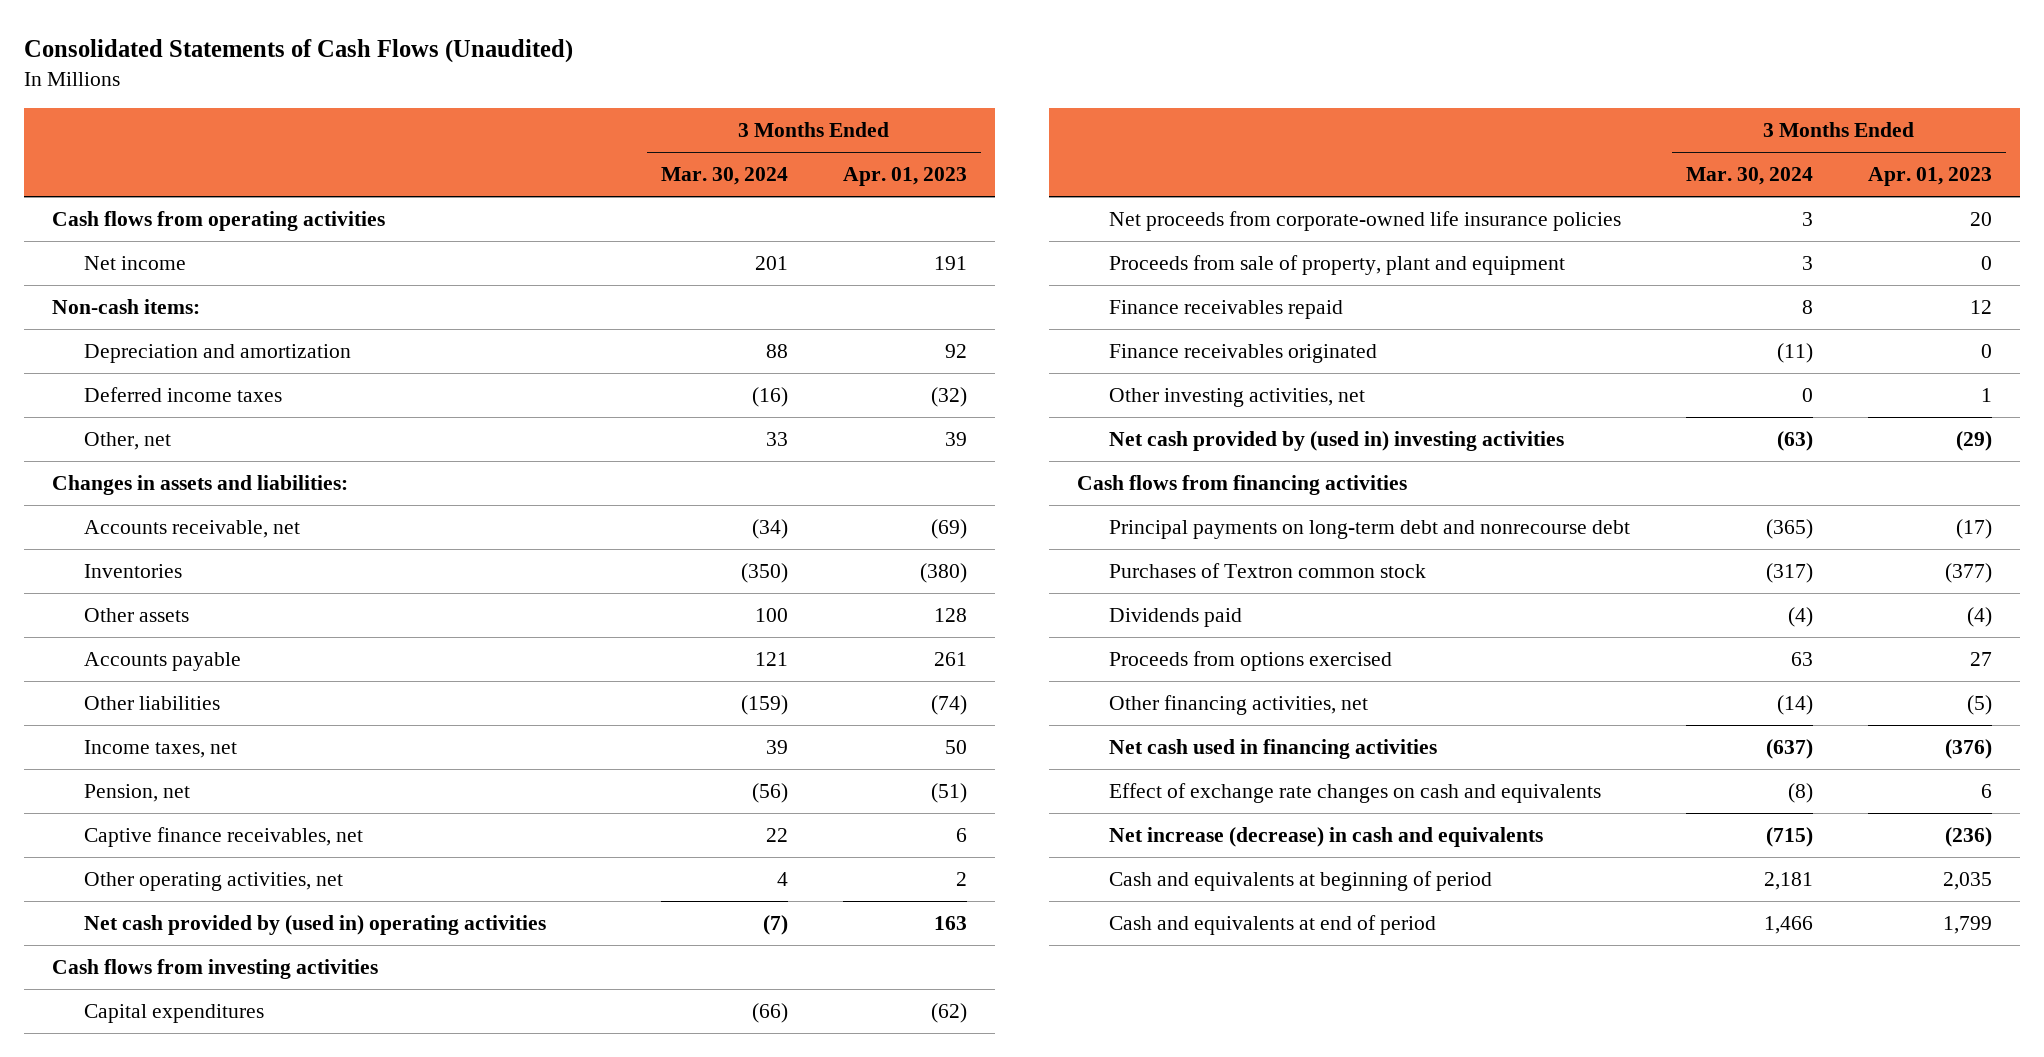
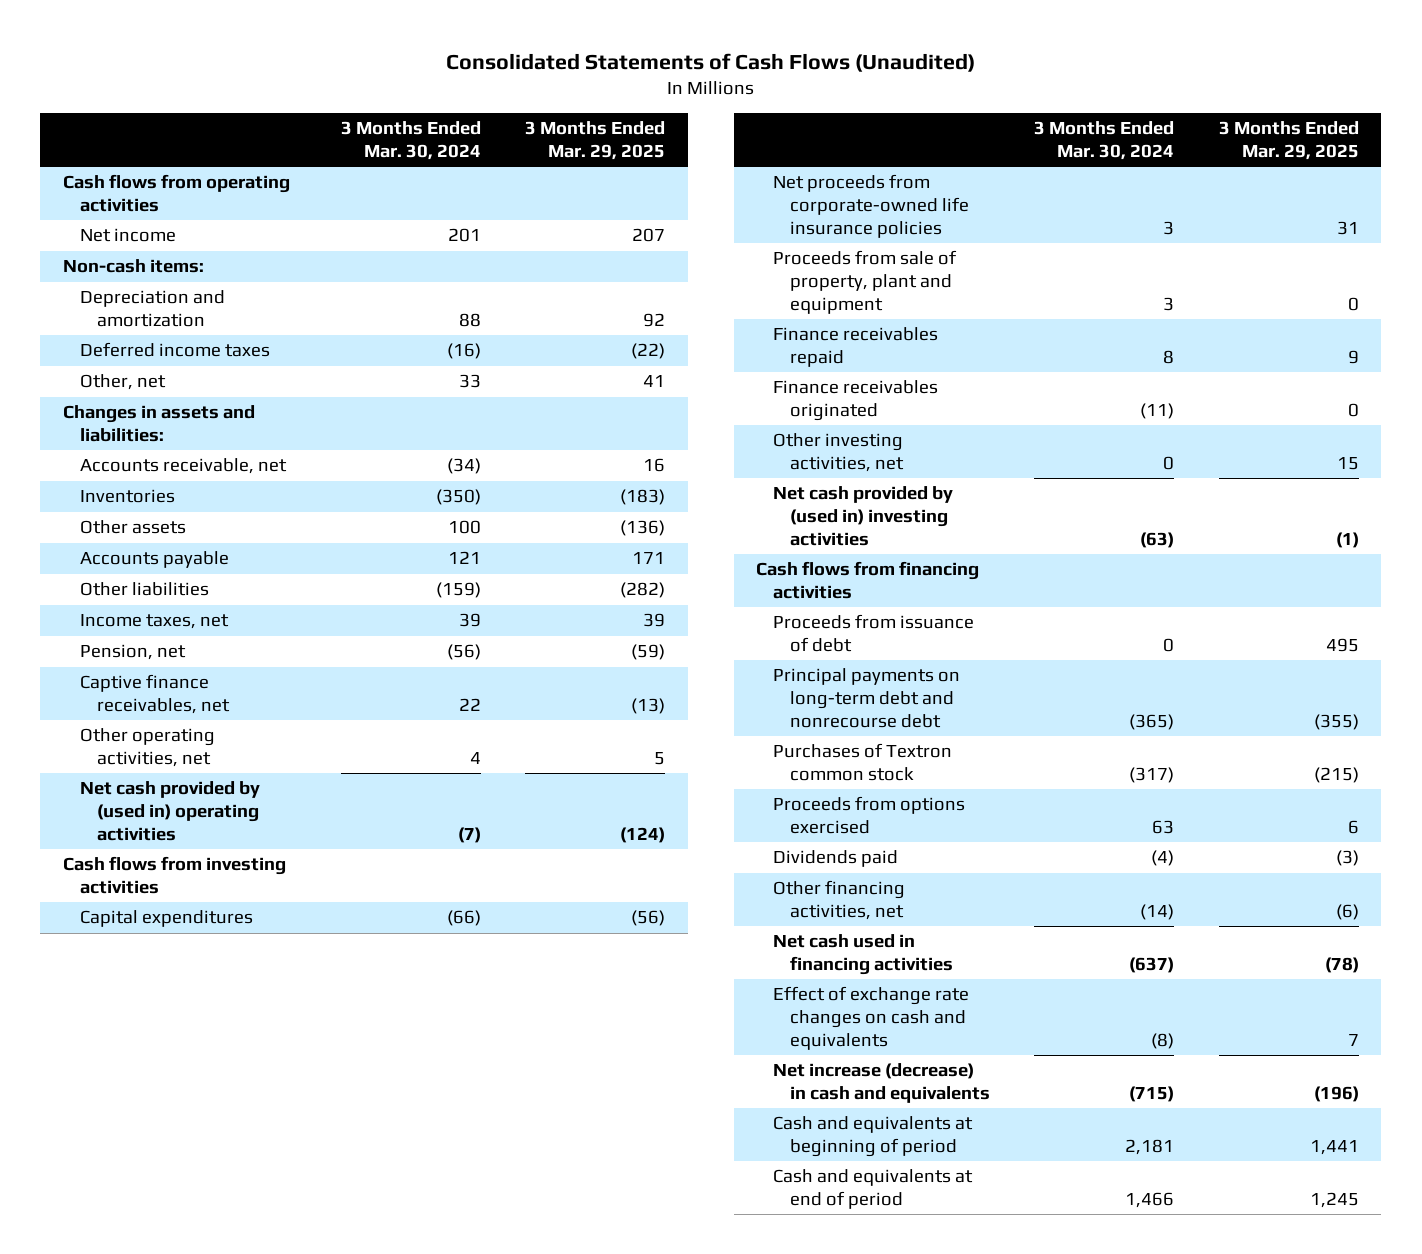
[843,167,968,187] Apr. 01, 2023 -> none
none -> [525,121,666,160] 3 Months Ended Mar. 29, 2025
none -> [773,614,975,652] Proceeds from issuance of debt
[1109,608,1243,628] Dividends paid -> [773,850,899,868] Dividends paid

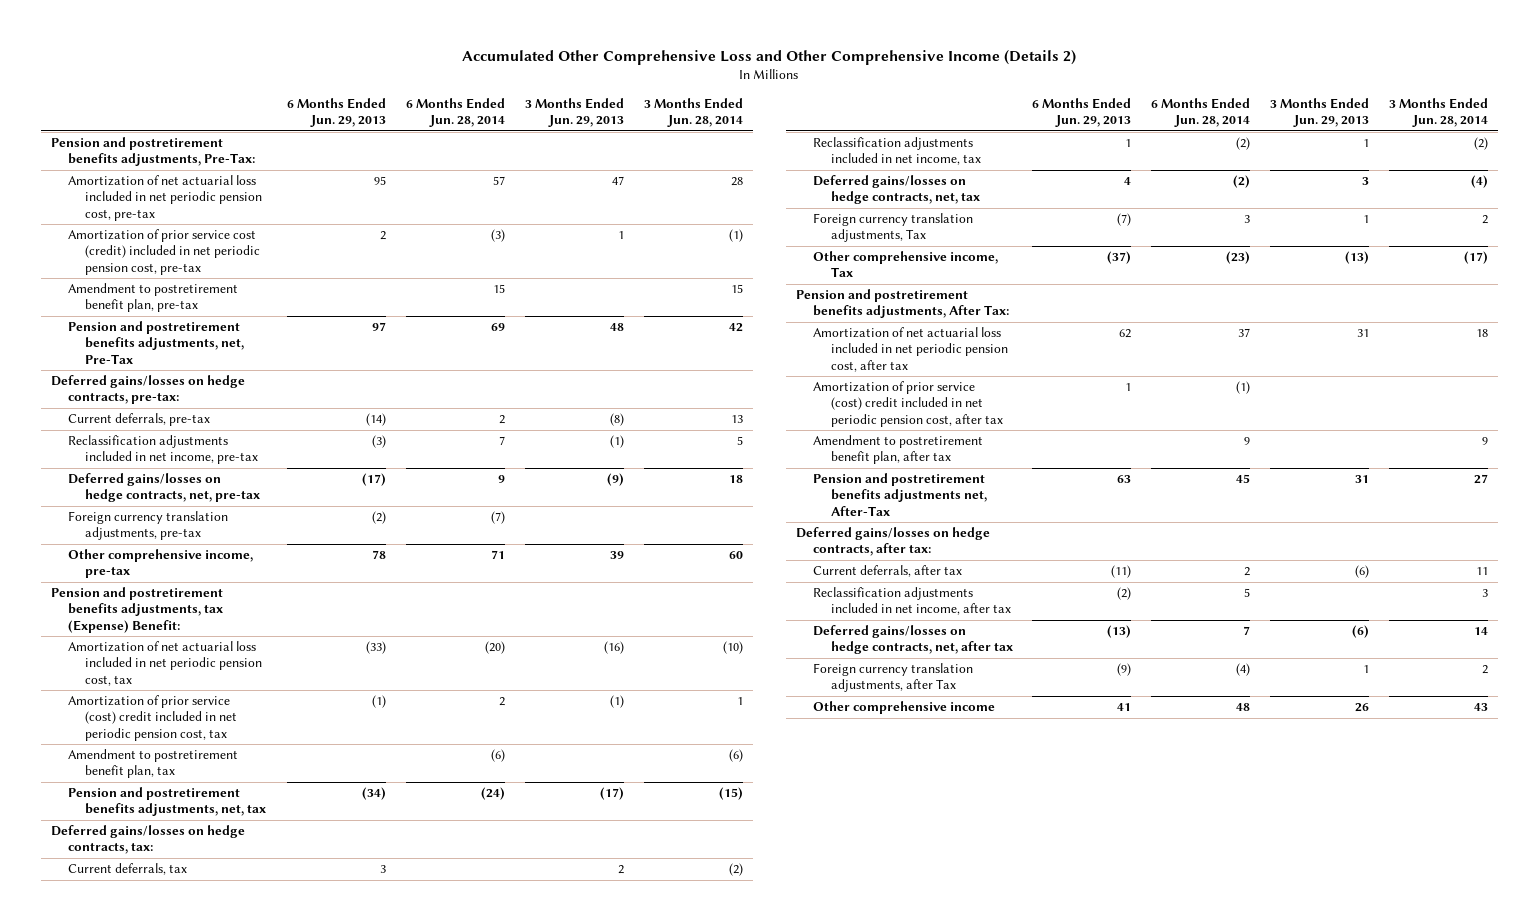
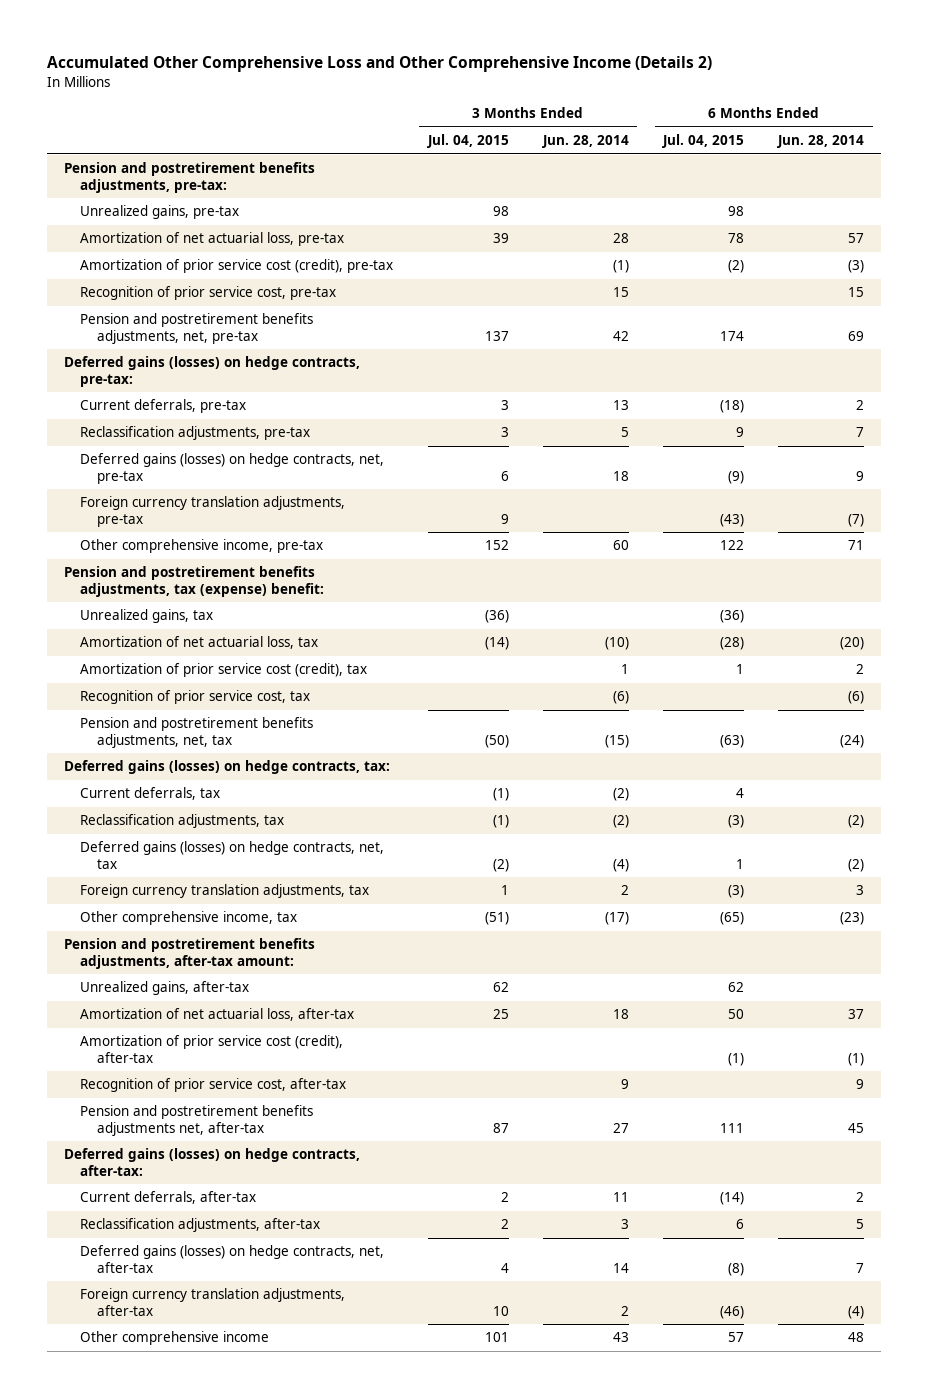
[287,97,387,127] 6 Months Ended Jun. 29, 2013 -> none
[524,97,624,127] 3 Months Ended Jun. 29, 2013 -> none
none -> [426,134,509,149] Jul. 04, 2015
none -> [662,134,745,149] Jul. 04, 2015
[50,137,256,167] Pension and postretirement benefits adjustments, Pre-Tax: -> [64,162,316,193] Pension and postretirement benefits adjustments, pre-tax:
none -> [80,205,240,220] Unrealized gains, pre-tax
[68,175,263,221] Amortization of net actuarial loss included in net periodic pension cost, pre-tax -> [80,232,345,247] Amortization of net actuarial loss, pre-tax
[68,229,261,275] Amortization of prior service cost (credit) included in net periodic pension cost, pre-tax -> [80,259,394,274] Amortization of prior service cost (credit), pre-tax
[68,283,239,313] Amendment to postretirement benefit plan, pre-tax -> [80,286,337,301] Recognition of prior service cost, pre-tax
[68,321,245,364] Pension and postretirement benefits adjustments, net, Pre-Tax -> [80,313,314,344] Pension and postretirement benefits adjustments, net, pre-tax
[50,375,245,405] Deferred gains/losses on hedge contracts, pre-tax: -> [64,356,361,387] Deferred gains (losses) on hedge contracts, pre-tax:
[68,435,259,465] Reclassification adjustments included in net income, pre-tax -> [80,426,311,441] Reclassification adjustments, pre-tax
[68,473,261,503] Deferred gains/losses on hedge contracts, net, pre-tax -> [80,453,385,484] Deferred gains (losses) on hedge contracts, net, pre-tax
[68,749,239,779] Amendment to postretirement benefit plan, tax -> none
[50,587,224,633] Pension and postretirement benefits adjustments, tax (Expense) Benefit: -> [64,566,325,597] Pension and postretirement benefits adjustments, tax (expense) benefit:
none -> [80,609,214,624] Unrealized gains, tax
[68,641,263,686] Amortization of net actuarial loss included in net periodic pension cost, tax -> [80,636,319,650] Amortization of net actuarial loss, tax
[68,695,238,741] Amortization of prior service (cost) credit included in net periodic pension cost, tax -> [80,663,368,678] Amortization of prior service cost (credit), tax
none -> [80,690,311,705] Recognition of prior service cost, tax
[50,825,245,855] Deferred gains/losses on hedge contracts, tax: -> [64,760,391,775] Deferred gains (losses) on hedge contracts, tax:
[813,435,984,465] Amendment to postretirement benefit plan, after tax -> none
[813,137,981,166] Reclassification adjustments included in net income, tax -> [80,814,285,829] Reclassification adjustments, tax
[813,175,980,205] Deferred gains/losses on hedge contracts, net, tax -> [80,841,385,869] Deferred gains (losses) on hedge contracts, net, tax
[813,213,974,243] Foreign currency translation adjustments, Tax -> [80,884,370,899] Foreign currency translation adjustments, tax
[813,251,999,278] Other comprehensive income, Tax -> [80,911,298,926] Other comprehensive income, tax
[795,289,1010,319] Pension and postretirement benefits adjustments, After Tax: -> [64,938,316,969] Pension and postretirement benefits adjustments, after-tax amount:
none -> [80,981,250,996] Unrealized gains, after-tax
[813,327,1008,372] Amortization of net actuarial loss included in net periodic pension cost, after tax -> [80,1008,355,1022] Amortization of net actuarial loss, after-tax
[813,381,1003,427] Amortization of prior service (cost) credit included in net periodic pension cost, after tax -> [80,1035,344,1063] Amortization of prior service cost (credit), after-tax
none -> [80,1078,347,1093] Recognition of prior service cost, after-tax
[813,473,987,516] Pension and postretirement benefits adjustments net, After-Tax -> [80,1105,314,1136] Pension and postretirement benefits adjustments net, after-tax
[795,527,990,557] Deferred gains/losses on hedge contracts, after tax: -> [64,1148,361,1176] Deferred gains (losses) on hedge contracts, after-tax:
[813,565,963,578] Current deferrals, after tax -> [80,1191,257,1205] Current deferrals, after-tax
[813,587,1011,616] Reclassification adjustments included in net income, after tax -> [80,1218,321,1233] Reclassification adjustments, after-tax
[813,625,1013,655] Deferred gains/losses on hedge contracts, net, after tax -> [80,1245,385,1273] Deferred gains (losses) on hedge contracts, net, after-tax
[813,663,974,693] Foreign currency translation adjustments, after Tax -> [80,1288,346,1316] Foreign currency translation adjustments, after-tax

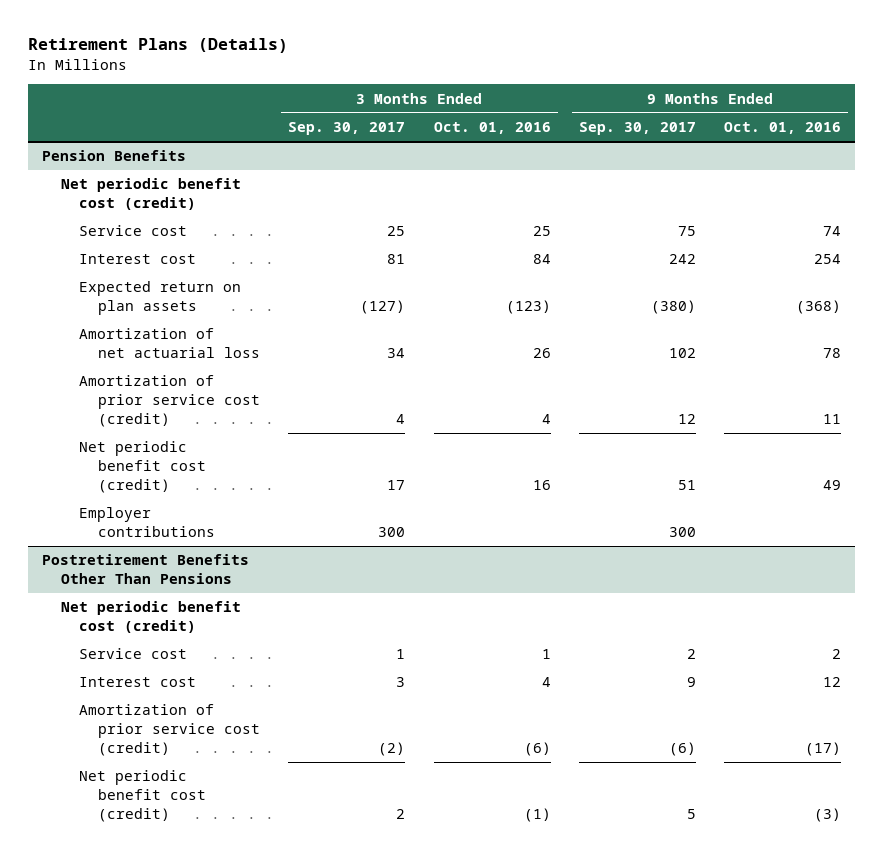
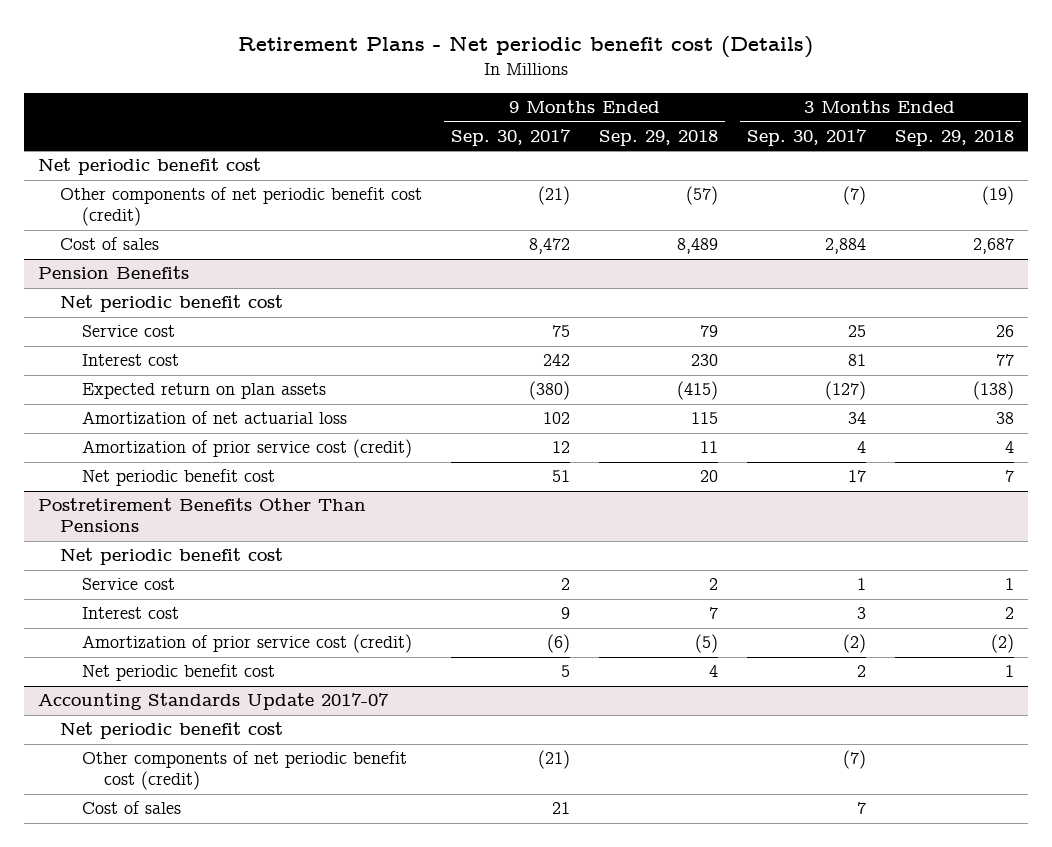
[27,38,288,54] Retirement Plans (Details) -> [237,36,813,59] Retirement Plans - Net periodic benefit cost (Details)
[433,122,551,135] Oct. 01, 2016 -> none
[724,122,842,135] Oct. 01, 2016 -> none
none -> [598,130,718,147] Sep. 29, 2018
none -> [894,130,1014,147] Sep. 29, 2018
none -> [38,158,262,176] Net periodic benefit cost
none -> [60,187,423,227] Other components of net periodic benefit cost (credit)
none -> [60,237,160,251] Cost of sales
[60,178,241,211] Net periodic benefit cost (credit) -> [60,295,284,313] Net periodic benefit cost
[79,507,216,538] Employer contributions -> none
[79,441,207,493] Net periodic benefit cost (credit) -> [82,469,276,487] Net periodic benefit cost
[60,601,241,634] Net periodic benefit cost (credit) -> [60,548,284,566] Net periodic benefit cost
[79,770,207,822] Net periodic benefit cost (credit) -> [82,664,276,682] Net periodic benefit cost
none -> [38,693,390,711] Accounting Standards Update 2017-07
none -> [60,722,284,740] Net periodic benefit cost
none -> [82,751,408,791] Other components of net periodic benefit cost (credit)
none -> [82,801,182,815] Cost of sales

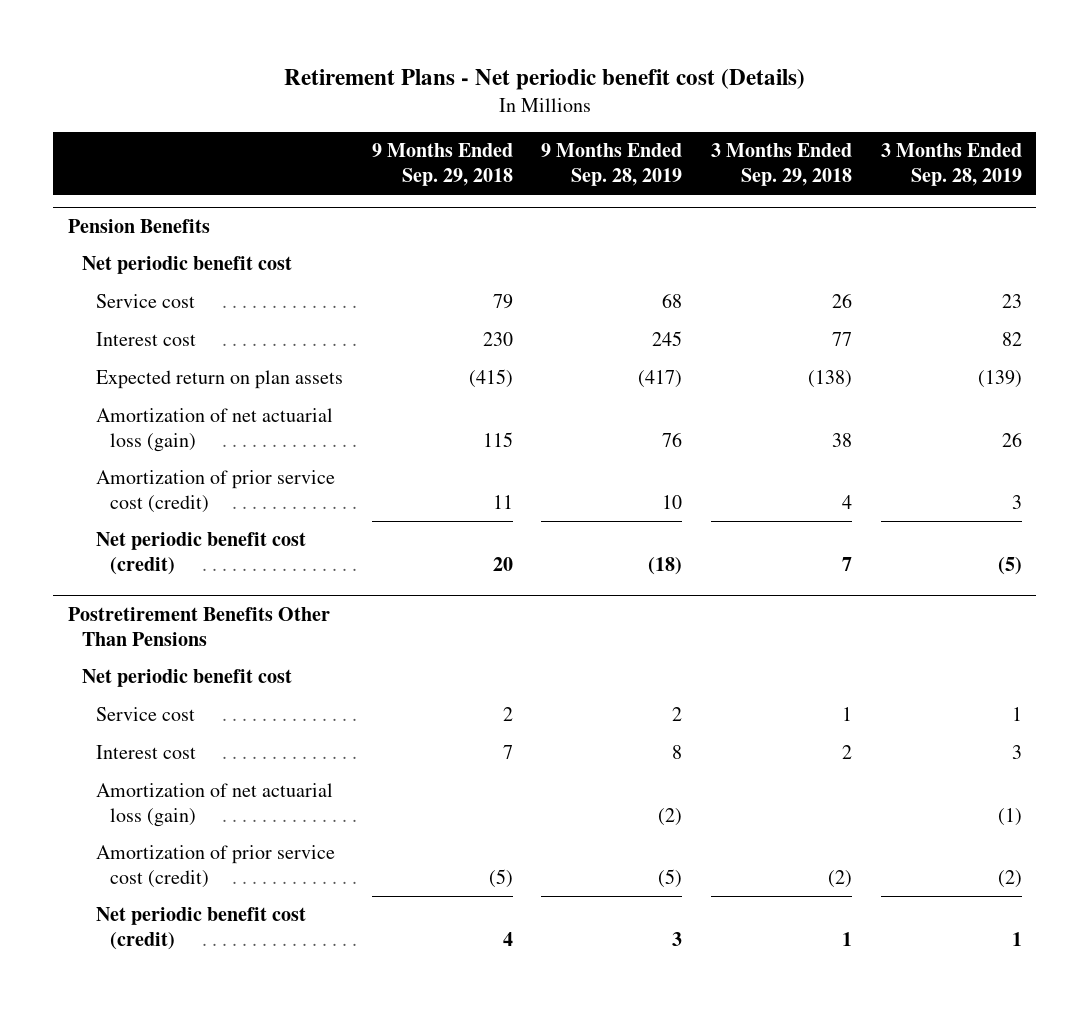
[451,129,572,147] Sep. 30, 2017 -> none
[746,129,867,147] Sep. 30, 2017 -> none
none -> [541,143,683,187] 9 Months Ended Sep. 28, 2019
none -> [880,143,1022,187] 3 Months Ended Sep. 28, 2019
[38,158,262,176] Net periodic benefit cost -> none
[60,187,423,227] Other components of net periodic benefit cost (credit) -> none
[60,237,160,251] Cost of sales -> none
[82,411,348,425] Amortization of net actuarial loss -> [96,408,334,453] Amortization of net actuarial loss (gain)
[82,469,276,487] Net periodic benefit cost -> [96,532,307,576] Net periodic benefit cost (credit)
none -> [96,783,334,828] Amortization of net actuarial loss (gain)
[38,693,390,711] Accounting Standards Update 2017-07 -> none
[60,722,284,740] Net periodic benefit cost -> none
[82,751,408,791] Other components of net periodic benefit cost (credit) -> none
[82,801,182,815] Cost of sales -> none
[82,664,276,682] Net periodic benefit cost -> [96,907,307,951] Net periodic benefit cost (credit)

